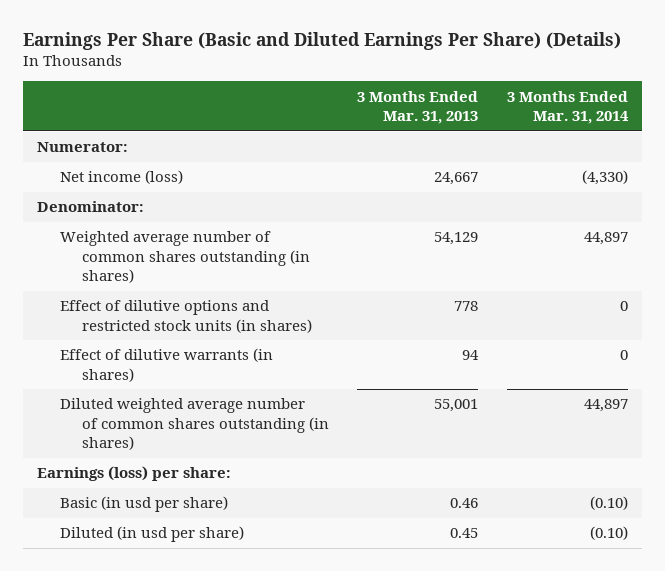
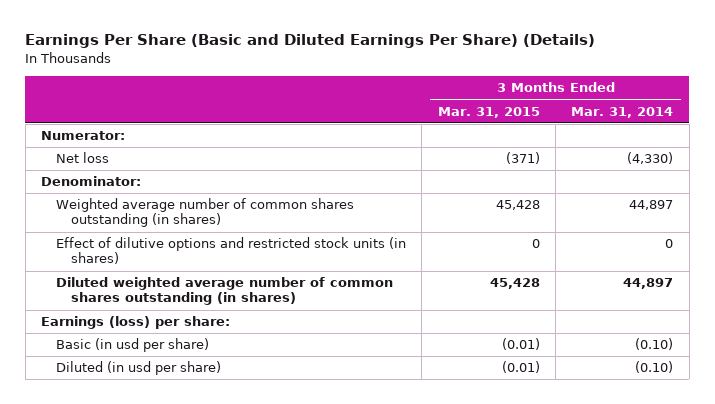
[357,90,479,125] 3 Months Ended Mar. 31, 2013 -> none
none -> [437,106,540,118] Mar. 31, 2015
[59,170,183,185] Net income (loss) -> [55,152,109,164] Net loss
[59,348,273,382] Effect of dilutive warrants (in shares) -> none

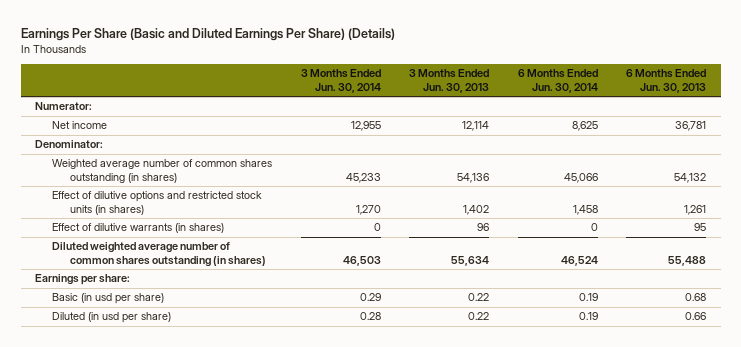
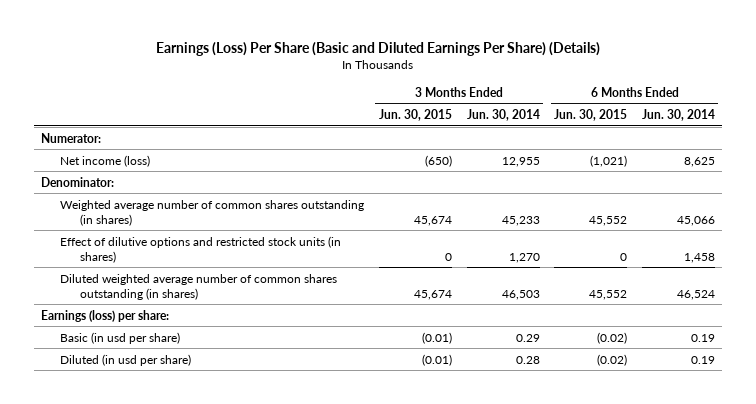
[20,27,395,41] Earnings Per Share (Basic and Diluted Earnings Per Share) (Details) -> [155,41,600,56] Earnings (Loss) Per Share (Basic and Diluted Earnings Per Share) (Details)
[409,69,490,93] 3 Months Ended Jun. 30, 2013 -> none
[626,69,707,93] 6 Months Ended Jun. 30, 2013 -> none
none -> [379,109,453,122] Jun. 30, 2015
none -> [554,109,628,122] Jun. 30, 2015
[52,121,108,130] Net income -> [60,154,151,167] Net income (loss)
[52,223,225,234] Effect of dilutive warrants (in shares) -> none
[34,274,130,286] Earnings per share: -> [41,309,170,322] Earnings (loss) per share:

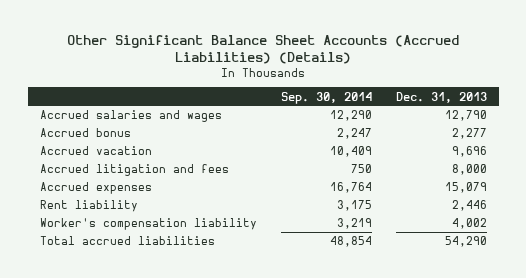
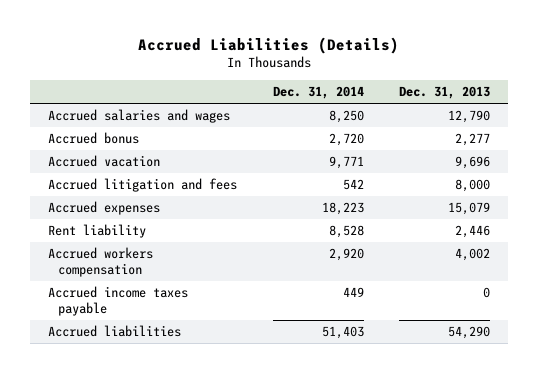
[67,34,460,64] Other Significant Balance Sheet Accounts (Accrued Liabilities) (Details) -> [138,36,400,54] Accrued Liabilities (Details)
[280,91,372,104] Sep. 30, 2014 -> none
none -> [272,86,364,100] Dec. 31, 2014
[39,218,257,231] Worker's compensation liability -> none
none -> [47,247,153,278] Accrued workers compensation
none -> [47,286,188,317] Accrued income taxes payable
[39,236,215,246] Total accrued liabilities -> [47,325,181,338] Accrued liabilities

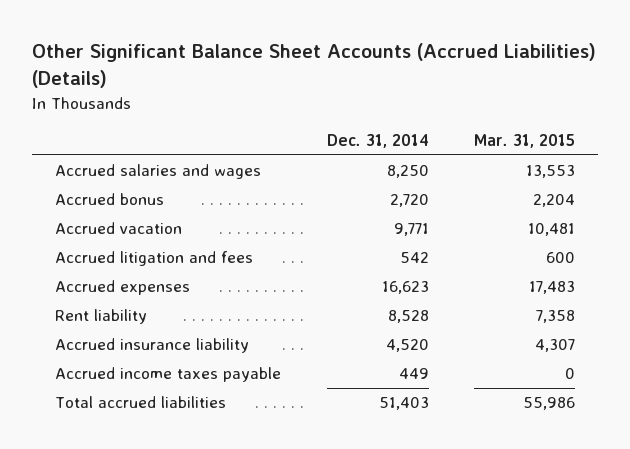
[138,36,400,54] Accrued Liabilities (Details) -> [31,43,596,89] Other Significant Balance Sheet Accounts (Accrued Liabilities) (Details)
[399,86,491,100] Dec. 31, 2013 -> none
none -> [474,134,576,149] Mar. 31, 2015
[321,202,364,216] 18,223 -> [381,281,429,295] 16,623
[47,247,153,278] Accrued workers compensation -> none
none -> [54,338,249,354] Accrued insurance liability
[47,325,181,338] Accrued liabilities -> [54,396,226,409] Total accrued liabilities

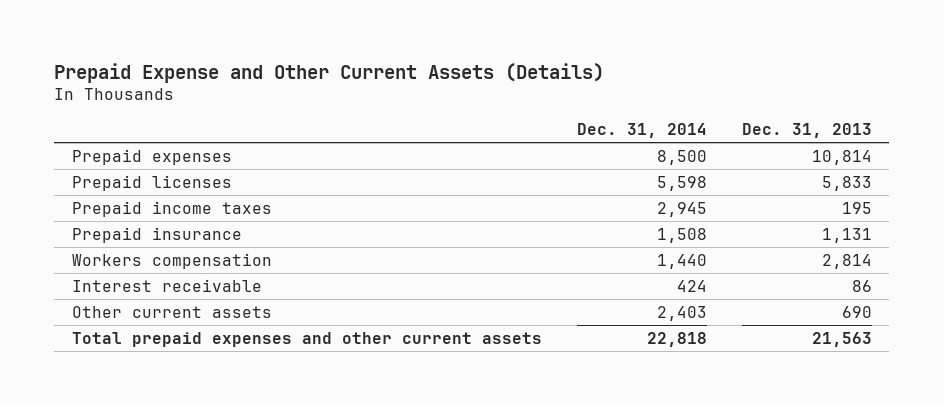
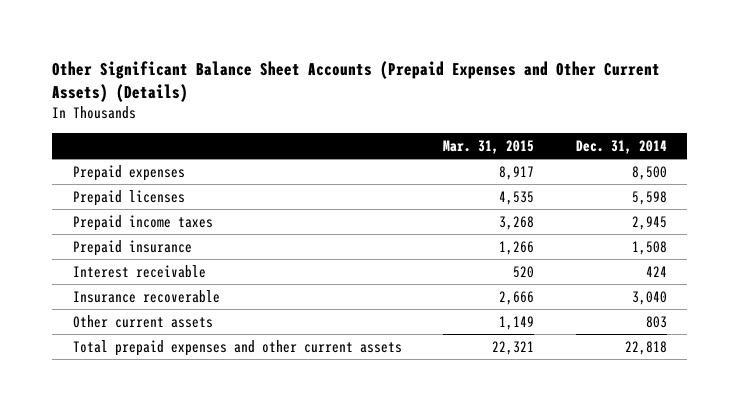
[54,63,605,84] Prepaid Expense and Other Current Assets (Details) -> [51,61,660,103] Other Significant Balance Sheet Accounts (Prepaid Expenses and Other Current Assets) (Details)
[741,123,872,139] Dec. 31, 2013 -> none
none -> [443,139,535,154] Mar. 31, 2015
[71,252,272,269] Workers compensation -> none
none -> [72,289,220,303] Insurance recoverable
[656,305,707,321] 2,403 -> [645,315,667,328] 803

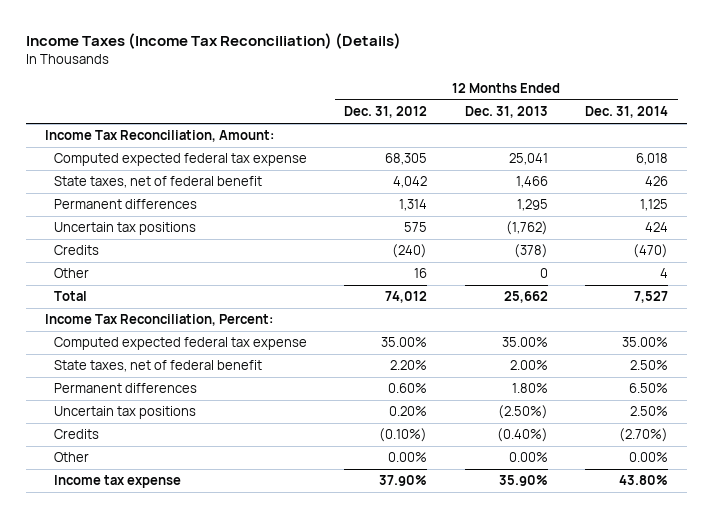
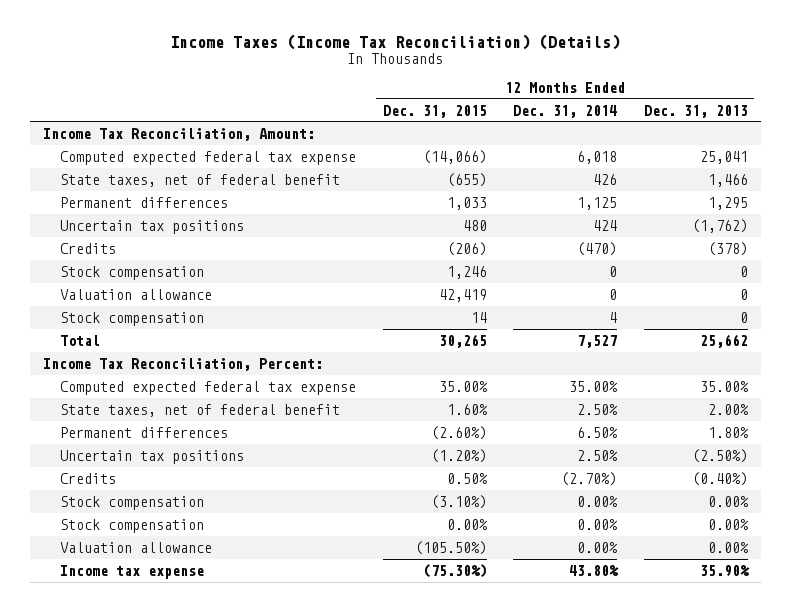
[344,106,428,119] Dec. 31, 2012 -> none
none -> [382,104,487,118] Dec. 31, 2015
none -> [60,265,205,280] Stock compensation
none -> [60,288,213,300] Valuation allowance
[53,268,89,279] Other -> [60,311,205,326] Stock compensation
none -> [60,495,205,510] Stock compensation
[53,452,89,463] Other -> [60,518,205,533] Stock compensation
none -> [60,541,213,553] Valuation allowance

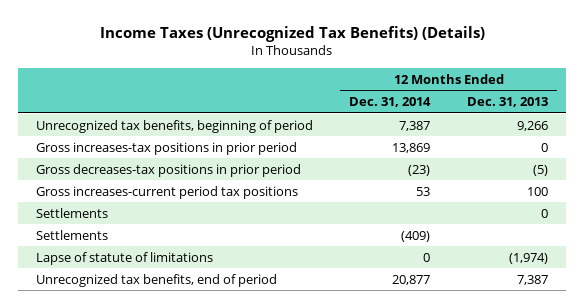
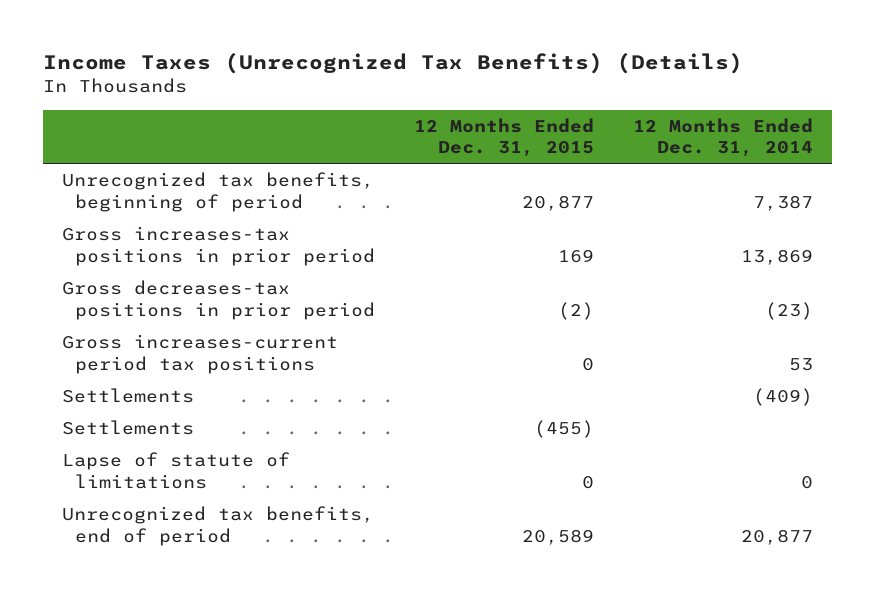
[466,97,548,108] Dec. 31, 2013 -> none
none -> [413,117,594,158] 12 Months Ended Dec. 31, 2015
[35,207,108,218] Settlements -> [62,419,195,435] Settlements

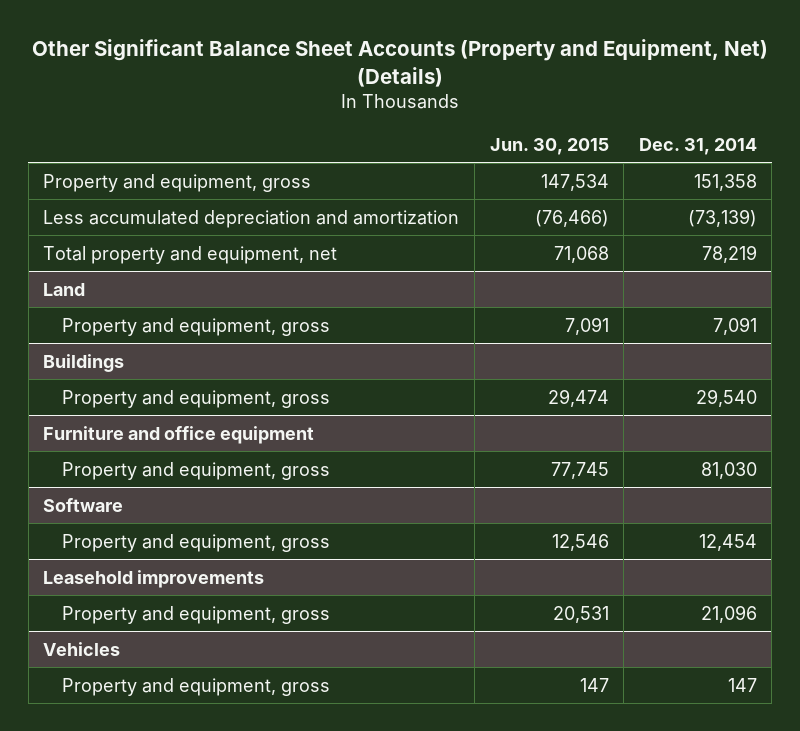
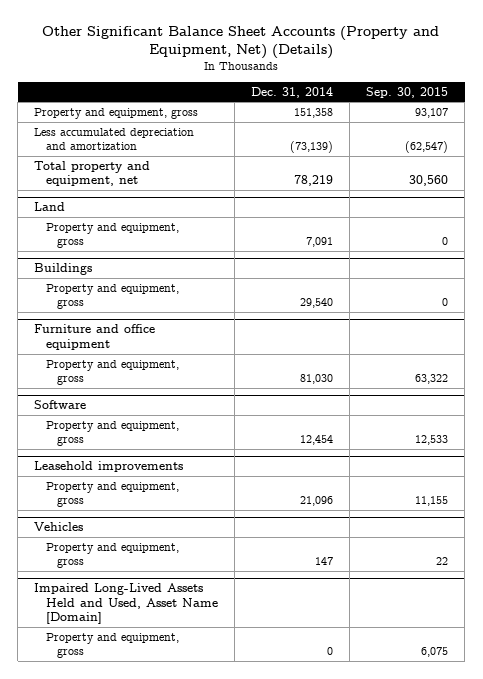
[489,137,609,155] Jun. 30, 2015 -> none
none -> [366,86,449,98] Sep. 30, 2015
none -> [34,583,218,625] Impaired Long-Lived Assets Held and Used, Asset Name [Domain]
none -> [45,632,179,659] Property and equipment, gross

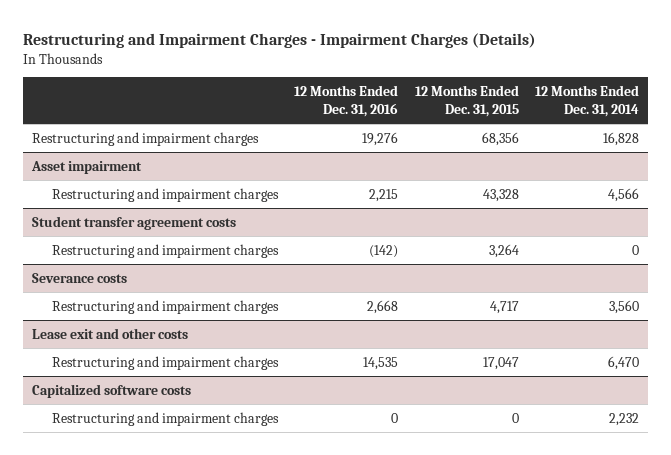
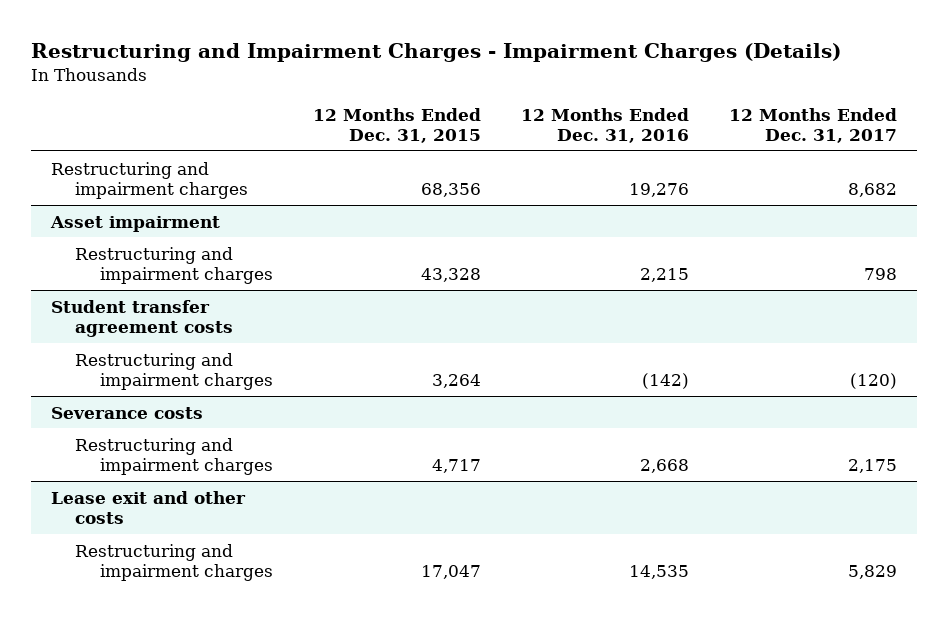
[535,85,640,118] 12 Months Ended Dec. 31, 2014 -> none
none -> [729,107,898,143] 12 Months Ended Dec. 31, 2017
[31,383,191,398] Capitalized software costs -> none
[52,411,280,426] Restructuring and impairment charges -> none

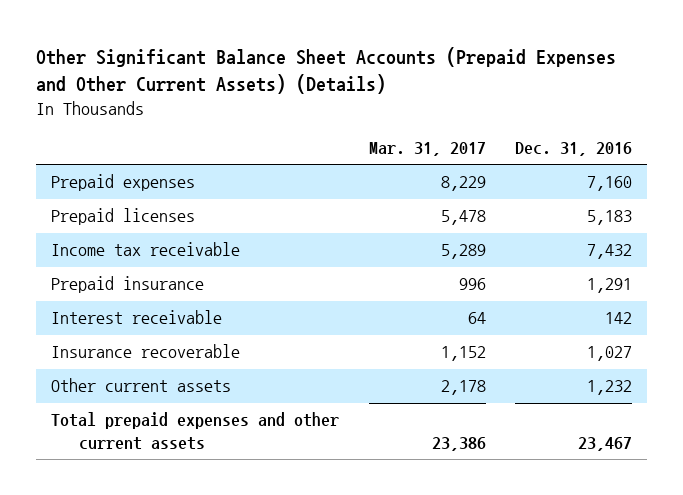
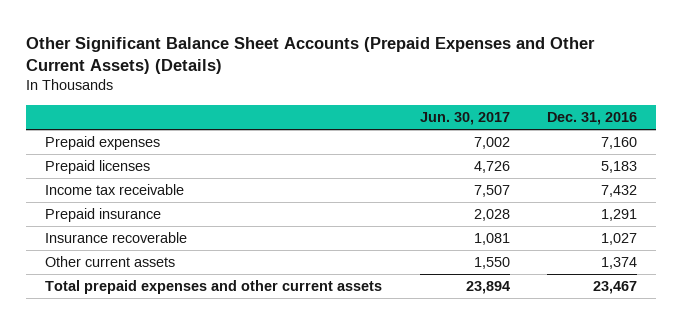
[368,142,486,157] Mar. 31, 2017 -> none
none -> [419,111,510,125] Jun. 30, 2017
[51,310,223,325] Interest receivable -> none
[586,380,632,396] 1,232 -> [601,257,638,270] 1,374

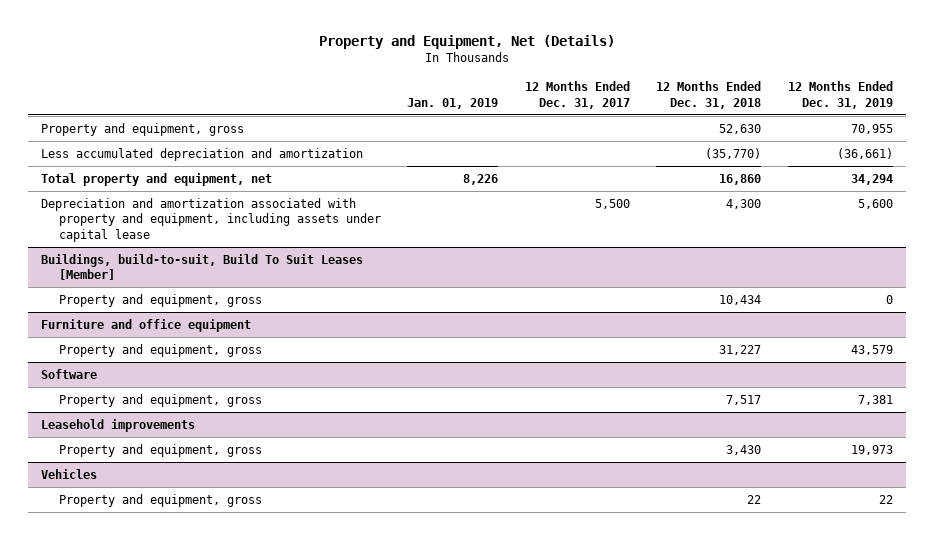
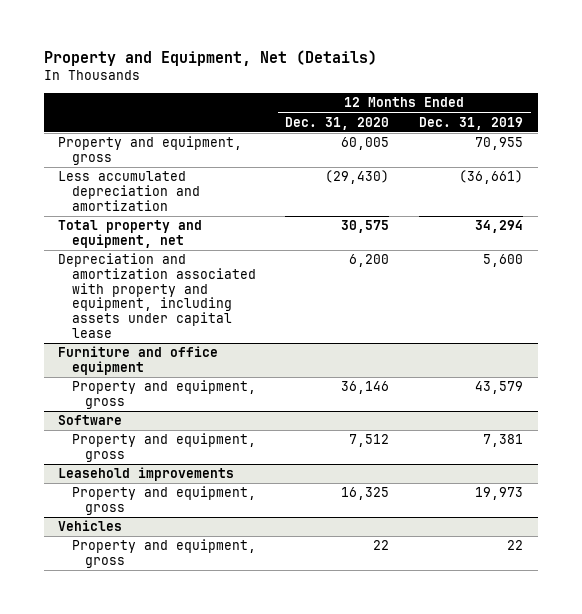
[407,97,499,109] Jan. 01, 2019 -> none
[524,81,630,109] 12 Months Ended Dec. 31, 2017 -> none
[656,81,762,109] 12 Months Ended Dec. 31, 2018 -> none
none -> [285,116,390,130] Dec. 31, 2020
[40,253,363,281] Buildings, build-to-suit, Build To Suit Leases [Member] -> none
[59,293,263,307] Property and equipment, gross -> none

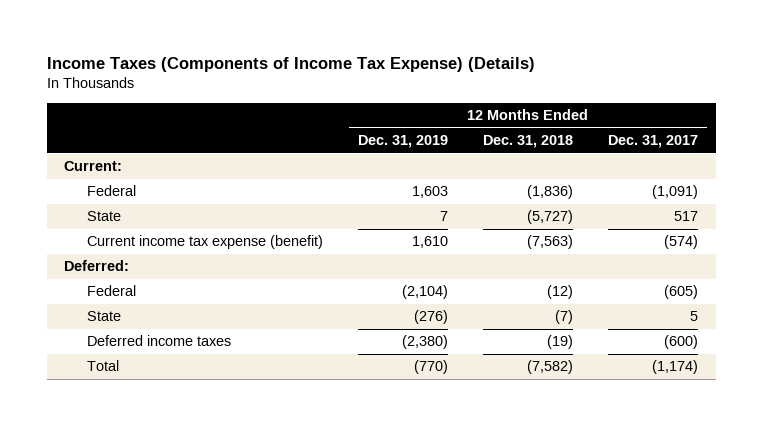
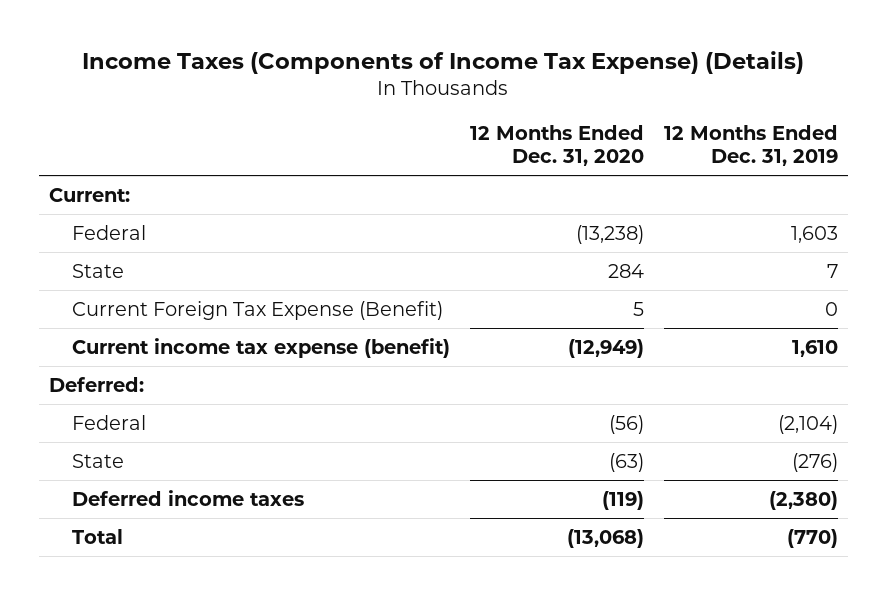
[482,135,573,149] Dec. 31, 2018 -> none
[608,135,699,149] Dec. 31, 2017 -> none
none -> [469,125,644,167] 12 Months Ended Dec. 31, 2020
none -> [71,300,443,320] Current Foreign Tax Expense (Benefit)

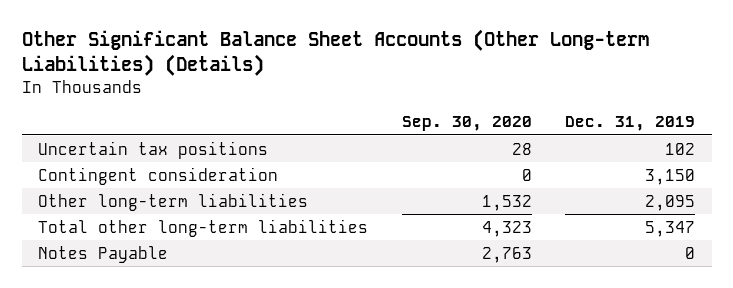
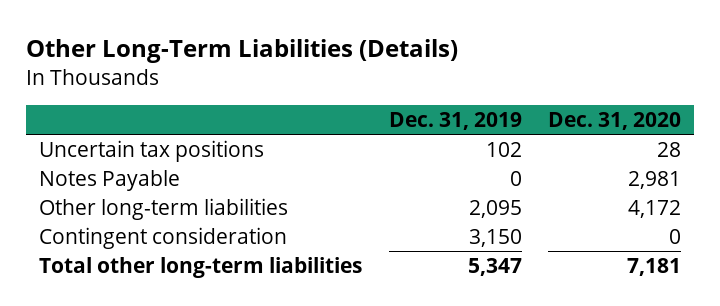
[21,29,649,77] Other Significant Balance Sheet Accounts (Other Long-term Liabilities) (Details) -> [25,39,458,64] Other Long-Term Liabilities (Details)
[401,116,532,132] Sep. 30, 2020 -> none
none -> [548,112,682,131] Dec. 31, 2020
[38,245,169,263] Notes Payable -> [38,169,180,191] Notes Payable
[38,166,279,185] Contingent consideration -> [38,226,287,249] Contingent consideration

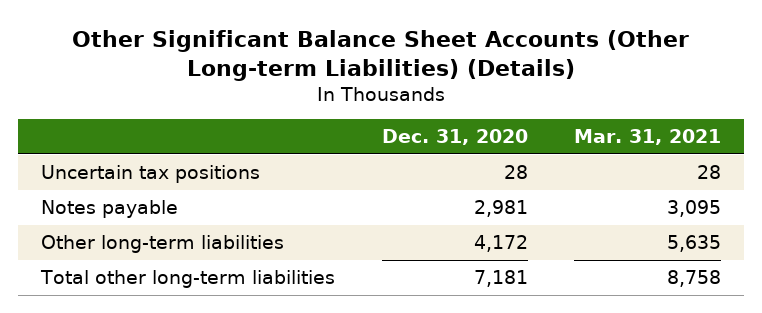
[25,39,458,64] Other Long-Term Liabilities (Details) -> [72,29,690,81] Other Significant Balance Sheet Accounts (Other Long-term Liabilities) (Details)
[388,112,522,131] Dec. 31, 2019 -> none
none -> [574,129,722,146] Mar. 31, 2021
[38,169,180,191] Notes Payable -> [41,200,179,219] Notes payable
[38,226,287,249] Contingent consideration -> none

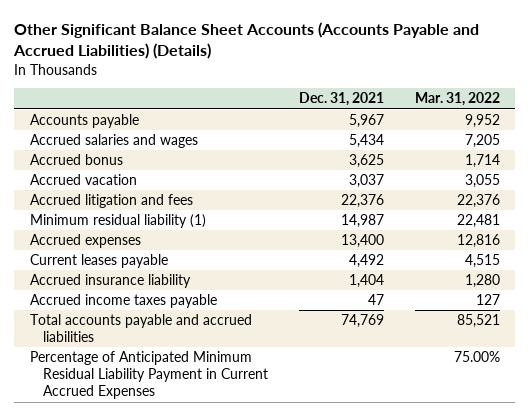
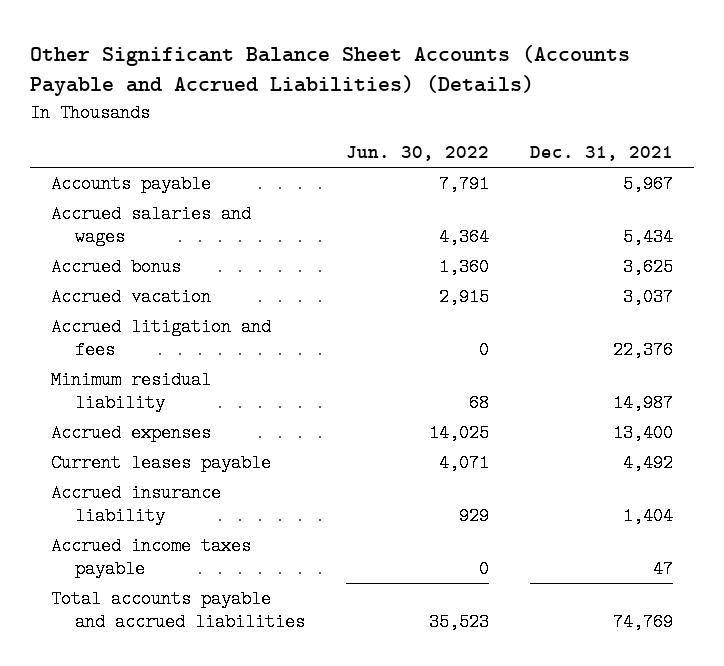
[414,92,500,107] Mar. 31, 2022 -> none
none -> [346,146,490,162] Jun. 30, 2022
[29,214,206,229] Minimum residual liability (1) -> [51,370,212,412] Minimum residual liability
[29,351,268,400] Percentage of Anticipated Minimum Residual Liability Payment in Current Accrued Expenses -> none

